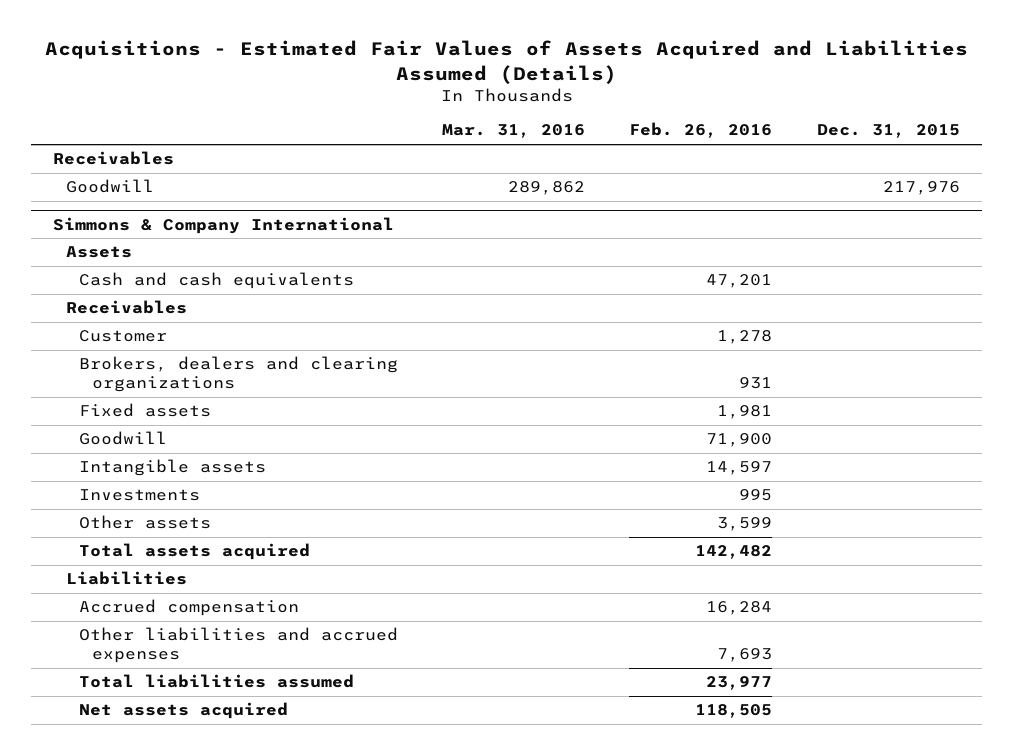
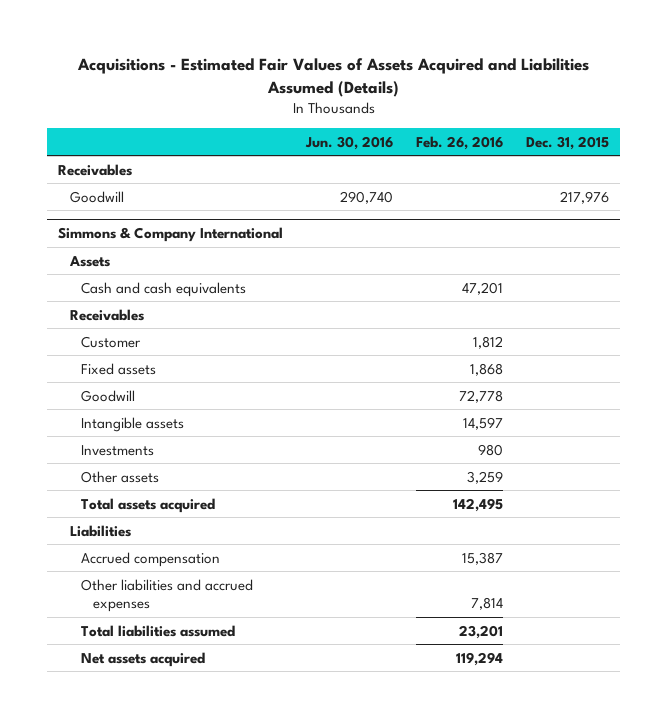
[442,124,586,139] Mar. 31, 2016 -> none
none -> [305,135,394,150] Jun. 30, 2016
[78,356,398,393] Brokers, dealers and clearing organizations -> none
[717,330,773,345] 1,278 -> [473,335,504,349] 1,812
[717,405,773,420] 1,981 -> [470,362,504,376] 1,868
[706,433,773,448] 71,900 -> [459,389,504,403] 72,778
[739,489,773,502] 995 -> [478,443,504,456] 980
[717,517,773,532] 3,599 -> [467,470,504,484] 3,259
[695,545,773,560] 142,482 -> [453,497,504,512] 142,495
[706,601,773,616] 16,284 -> [462,551,504,565] 15,387
[717,648,773,663] 7,693 -> [471,597,504,611] 7,814
[706,676,773,691] 23,977 -> [459,624,504,639] 23,201
[695,704,773,719] 118,505 -> [456,651,504,666] 119,294

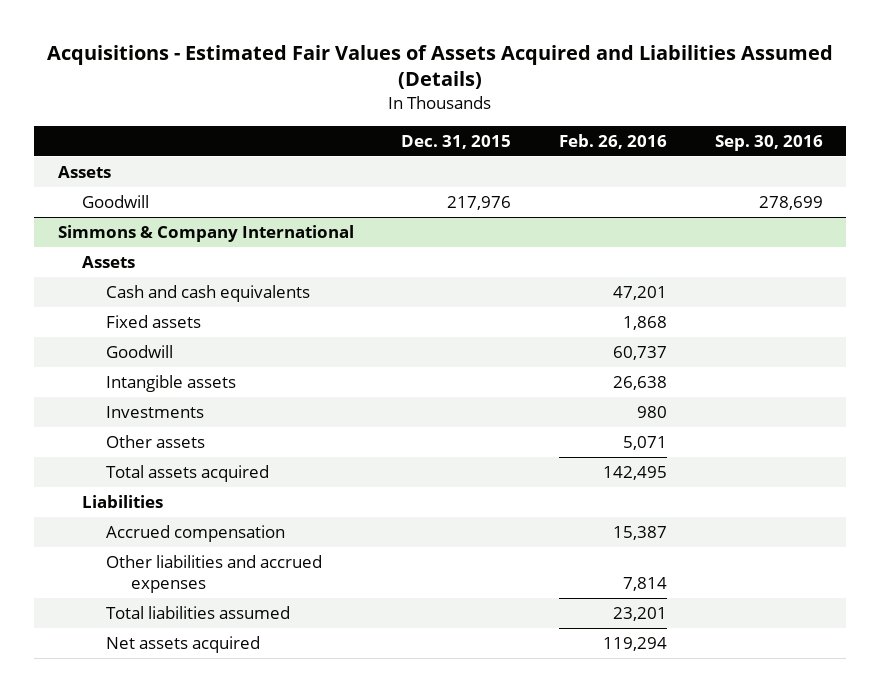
[305,135,394,150] Jun. 30, 2016 -> none
none -> [714,134,823,151] Sep. 30, 2016
[58,163,133,176] Receivables -> none
none -> [57,165,111,178] Assets
[69,308,144,321] Receivables -> none
[81,335,142,348] Customer -> none
[459,389,504,403] 72,778 -> [612,345,667,360] 60,737
[463,416,504,430] 14,597 -> [612,375,667,390] 26,638
[467,470,504,484] 3,259 -> [622,435,667,450] 5,071

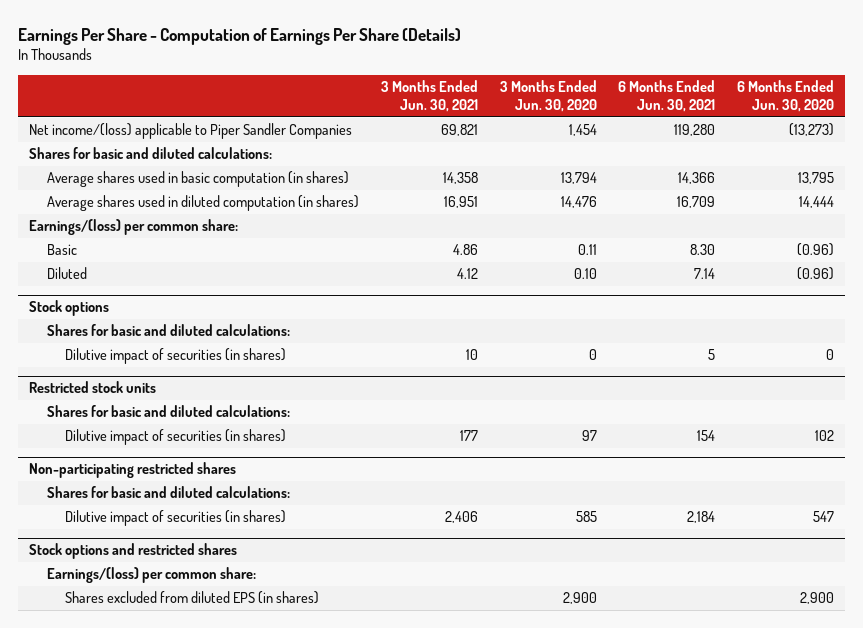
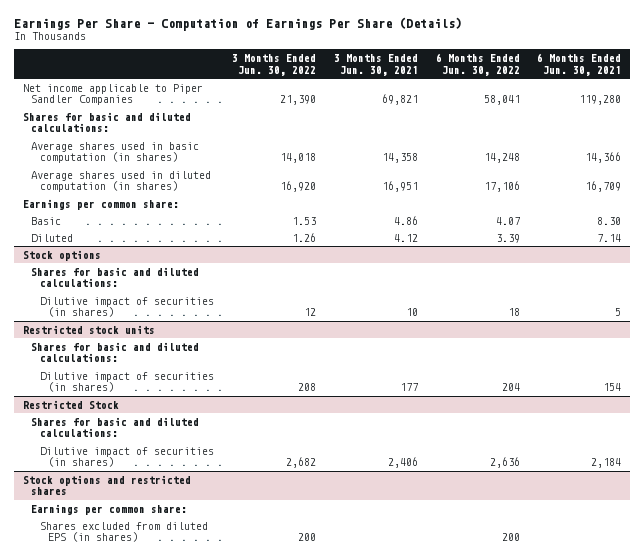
[499,80,597,113] 3 Months Ended Jun. 30, 2020 -> none
[737,80,835,113] 6 Months Ended Jun. 30, 2020 -> none
none -> [231,54,316,76] 3 Months Ended Jun. 30, 2022
none -> [435,53,520,76] 6 Months Ended Jun. 30, 2022
[28,123,352,140] Net income/(loss) applicable to Piper Sandler Companies -> [22,83,203,106] Net income applicable to Piper Sandler Companies
[28,219,238,236] Earnings/(loss) per common share: -> [22,198,179,210] Earnings per common share:
[28,462,236,479] Non-participating restricted shares -> [22,399,119,409] Restricted Stock
[46,567,256,584] Earnings/(loss) per common share: -> [31,503,188,515] Earnings per common share:

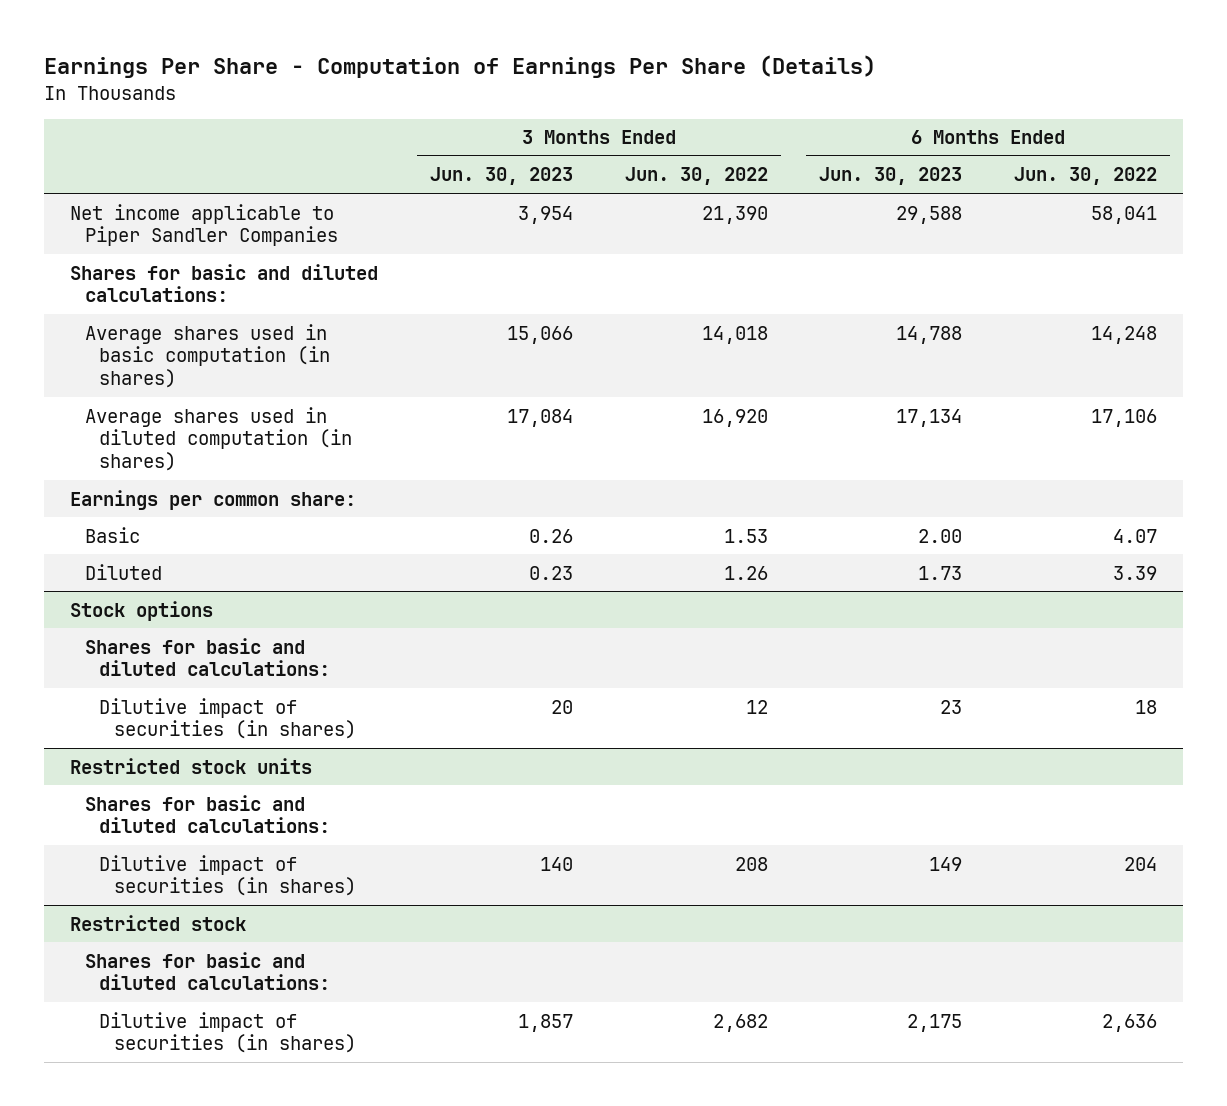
[333,54,418,76] 3 Months Ended Jun. 30, 2021 -> none
[537,53,622,76] 6 Months Ended Jun. 30, 2021 -> none
none -> [429,167,573,186] Jun. 30, 2023
none -> [819,167,963,186] Jun. 30, 2023
[22,399,119,409] Restricted Stock -> [70,914,247,931] Restricted stock
[22,474,191,496] Stock options and restricted shares -> none
[31,503,188,515] Earnings per common share: -> none
[39,521,208,543] Shares excluded from diluted EPS (in shares) -> none

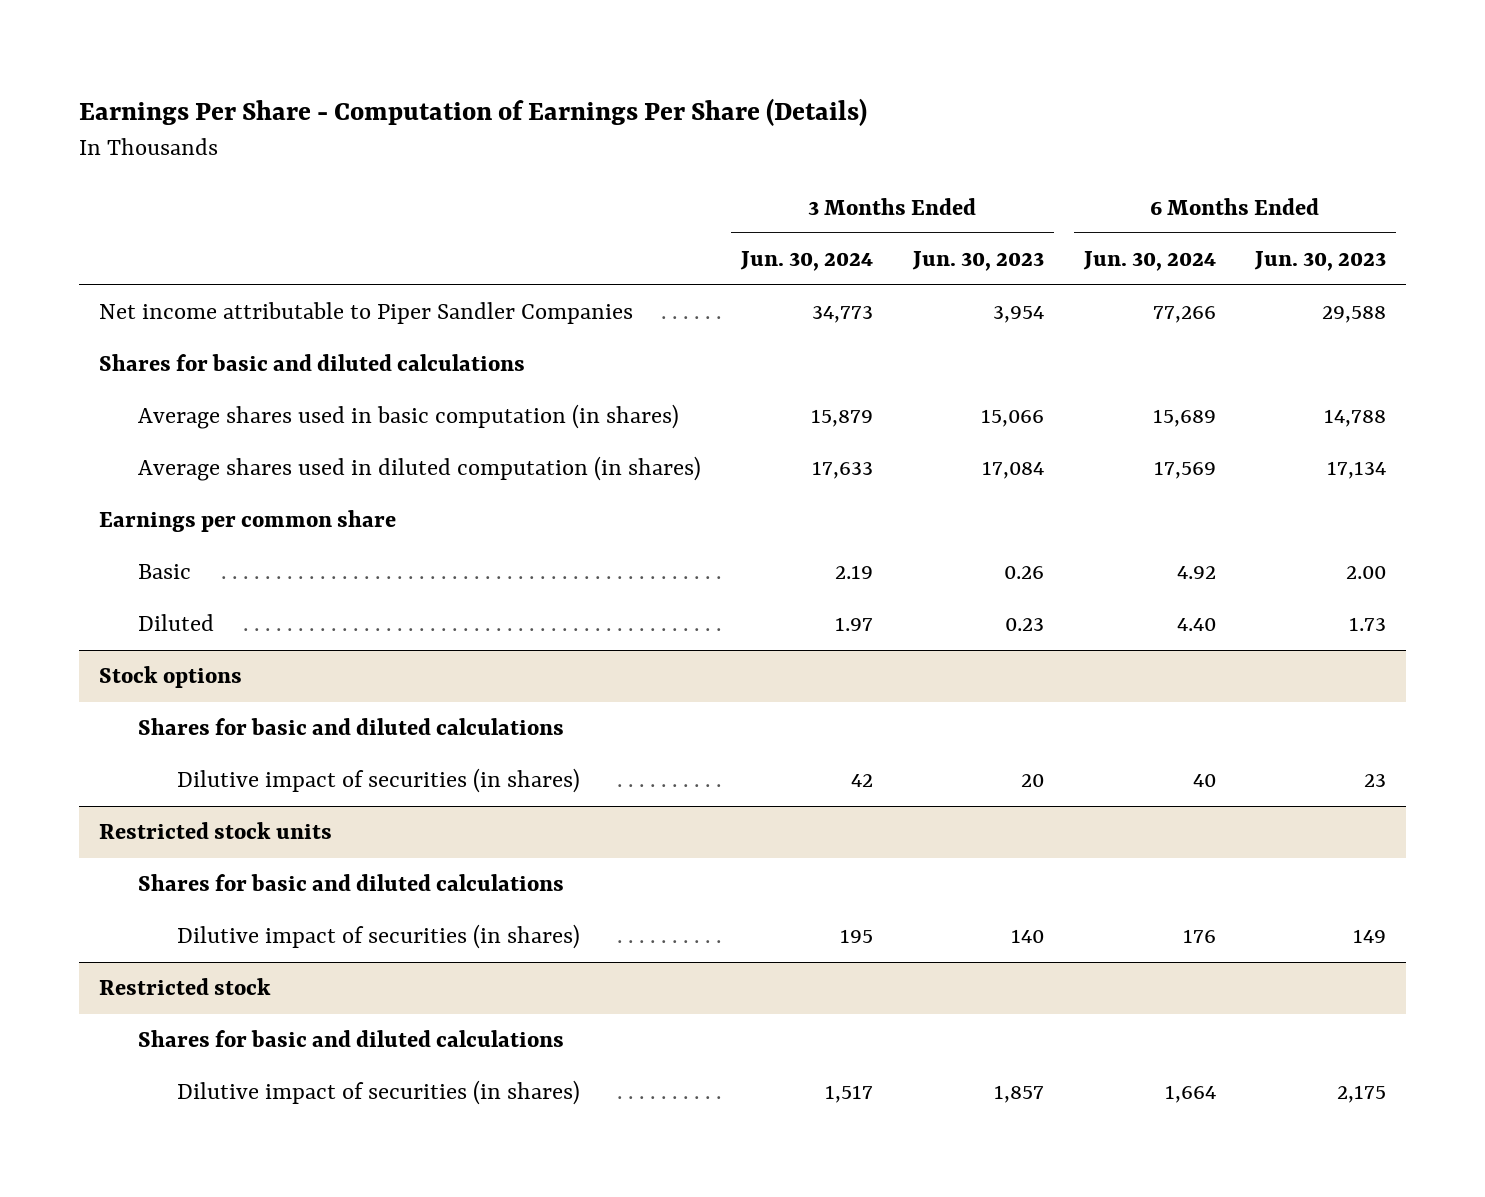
[624,167,768,186] Jun. 30, 2022 -> none
[1014,167,1158,186] Jun. 30, 2022 -> none
none -> [740,251,874,272] Jun. 30, 2024
none -> [1082,251,1216,272] Jun. 30, 2024
[70,203,338,247] Net income applicable to Piper Sandler Companies -> [99,302,634,325] Net income attributable to Piper Sandler Companies
[70,263,379,303] Shares for basic and diluted calculations: -> [99,354,526,372] Shares for basic and diluted calculations
[70,489,357,510] Earnings per common share: -> [99,510,397,533] Earnings per common share
[84,637,331,677] Shares for basic and diluted calculations: -> [138,718,565,736] Shares for basic and diluted calculations
[84,794,331,834] Shares for basic and diluted calculations: -> [138,874,565,892] Shares for basic and diluted calculations
[84,951,331,991] Shares for basic and diluted calculations: -> [138,1030,565,1048] Shares for basic and diluted calculations

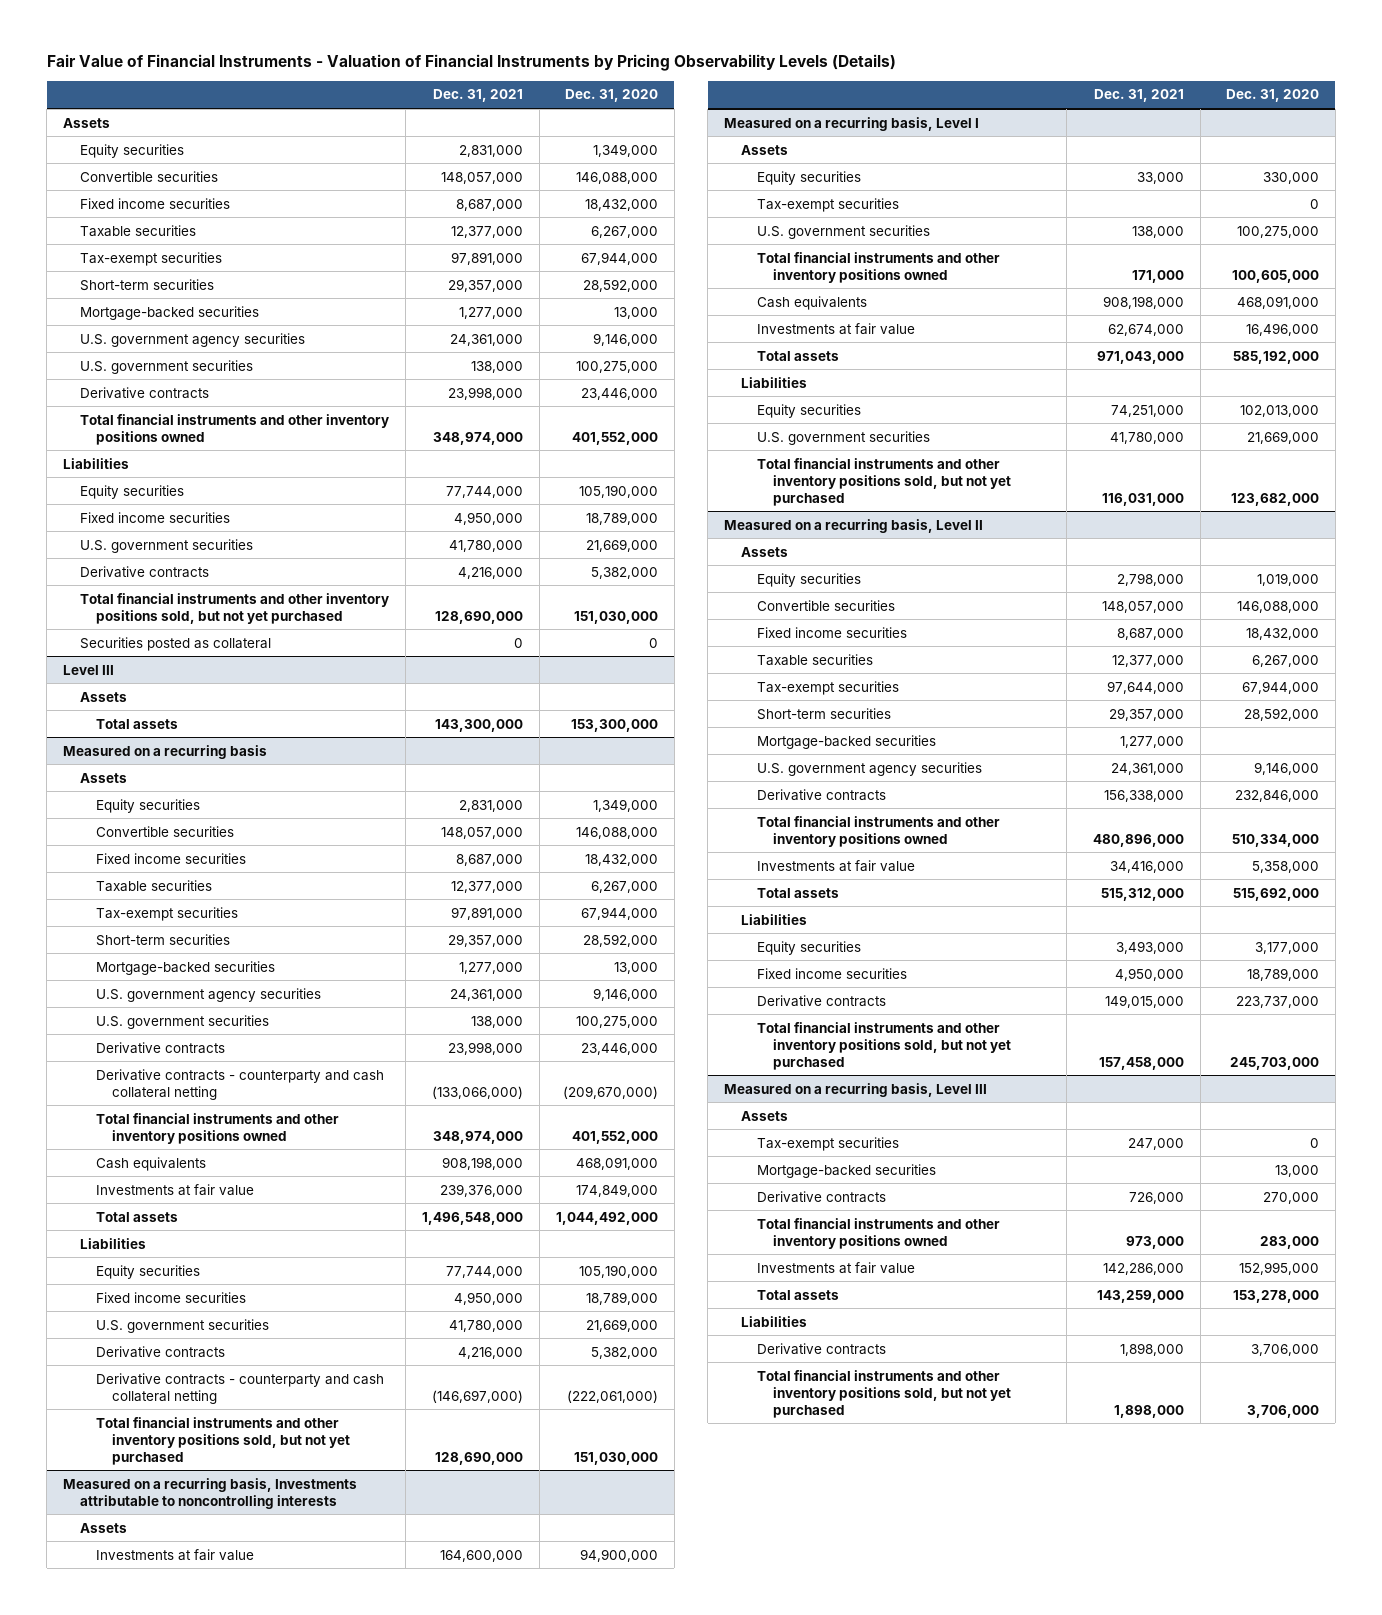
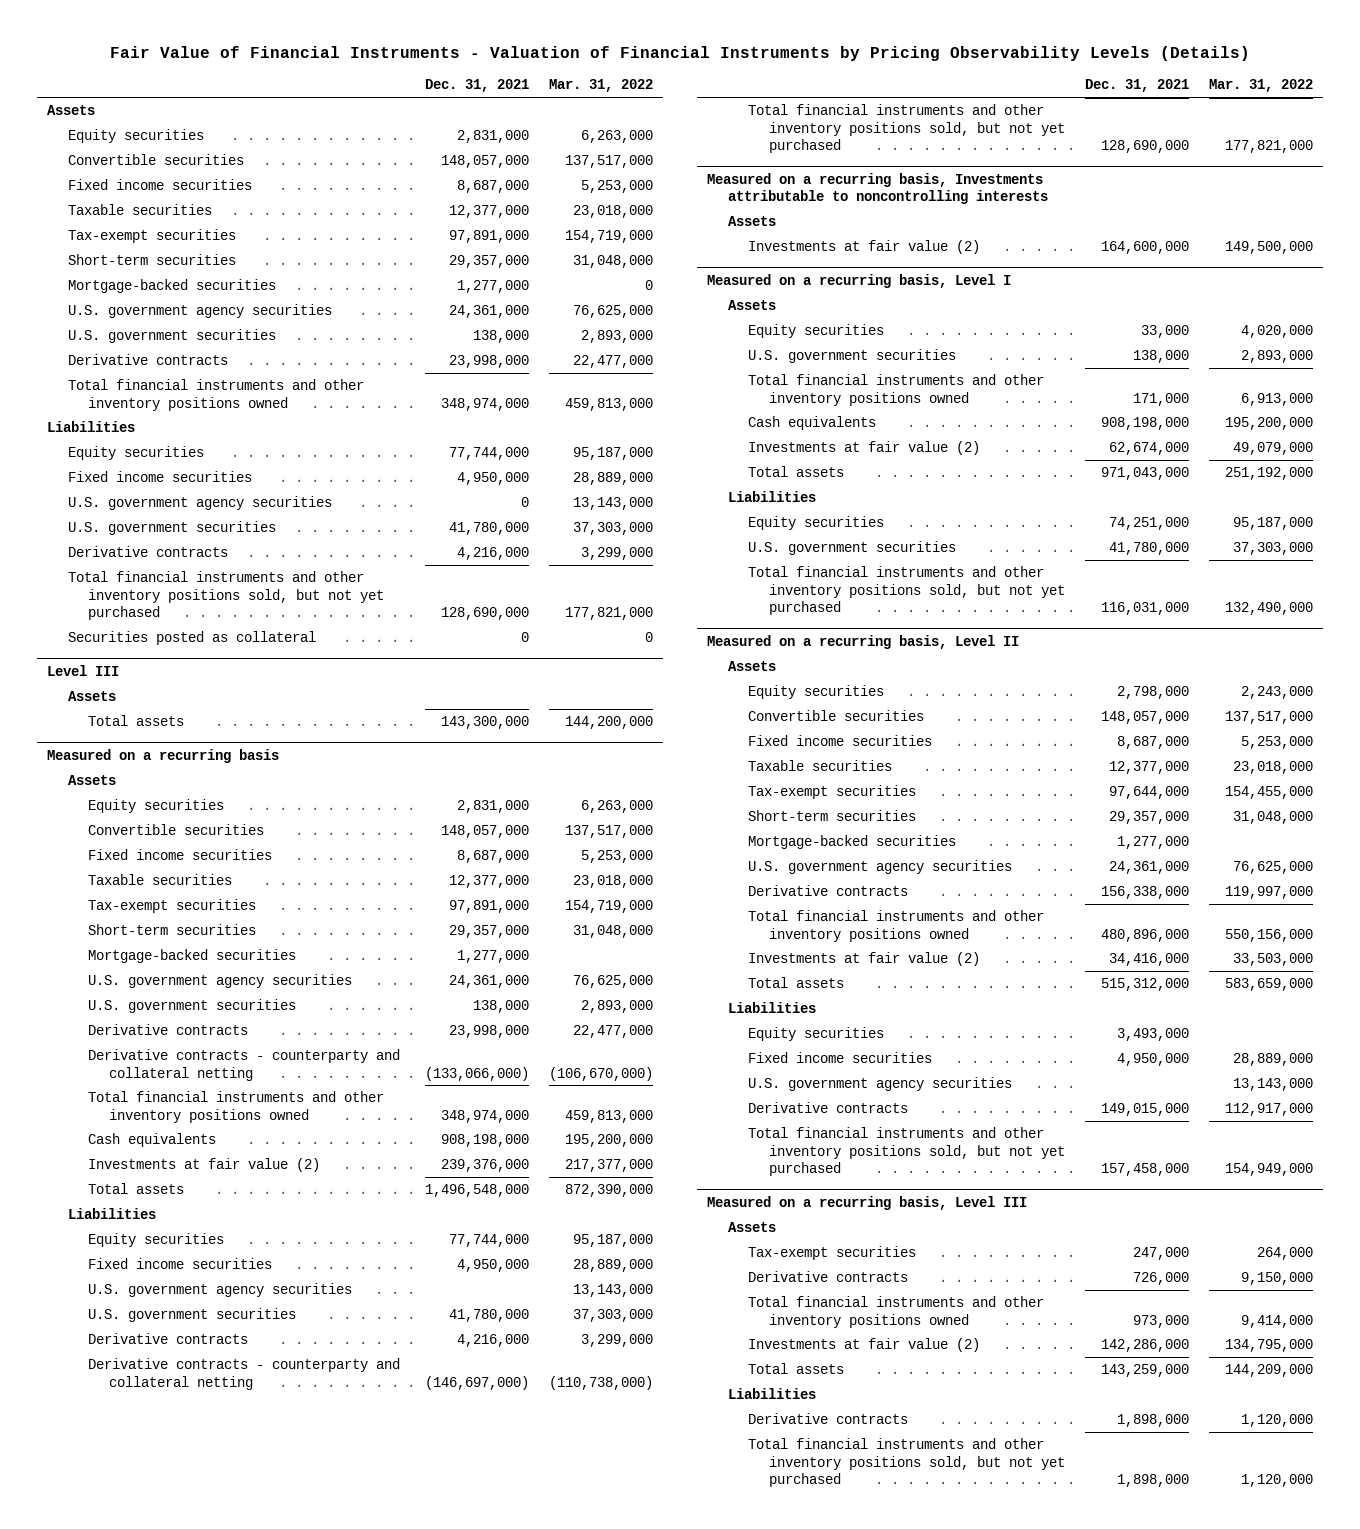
[564,89,658,103] Dec. 31, 2020 -> none
none -> [548,79,653,93] Mar. 31, 2022
none -> [67,495,332,510] U.S. government agency securities
[95,1068,384,1100] Derivative contracts - counterparty and cash collateral netting -> [88,1048,401,1081] Derivative contracts - counterparty and collateral netting
[95,1183,254,1196] Investments at fair value -> [88,1157,321,1172] Investments at fair value (2)
none -> [88,1282,353,1297] U.S. government agency securities
[95,1372,384,1404] Derivative contracts - counterparty and cash collateral netting -> [88,1357,401,1390] Derivative contracts - counterparty and collateral netting
[95,1548,254,1561] Investments at fair value -> [748,239,981,254] Investments at fair value (2)
[756,197,899,212] Tax-exempt securities -> none
[756,322,915,335] Investments at fair value -> [748,440,981,455] Investments at fair value (2)
[756,859,915,872] Investments at fair value -> [748,951,981,966] Investments at fair value (2)
none -> [748,1076,1013,1091] U.S. government agency securities
[756,1163,936,1178] Mortgage-backed securities -> none
[756,1261,915,1274] Investments at fair value -> [748,1337,981,1352] Investments at fair value (2)

